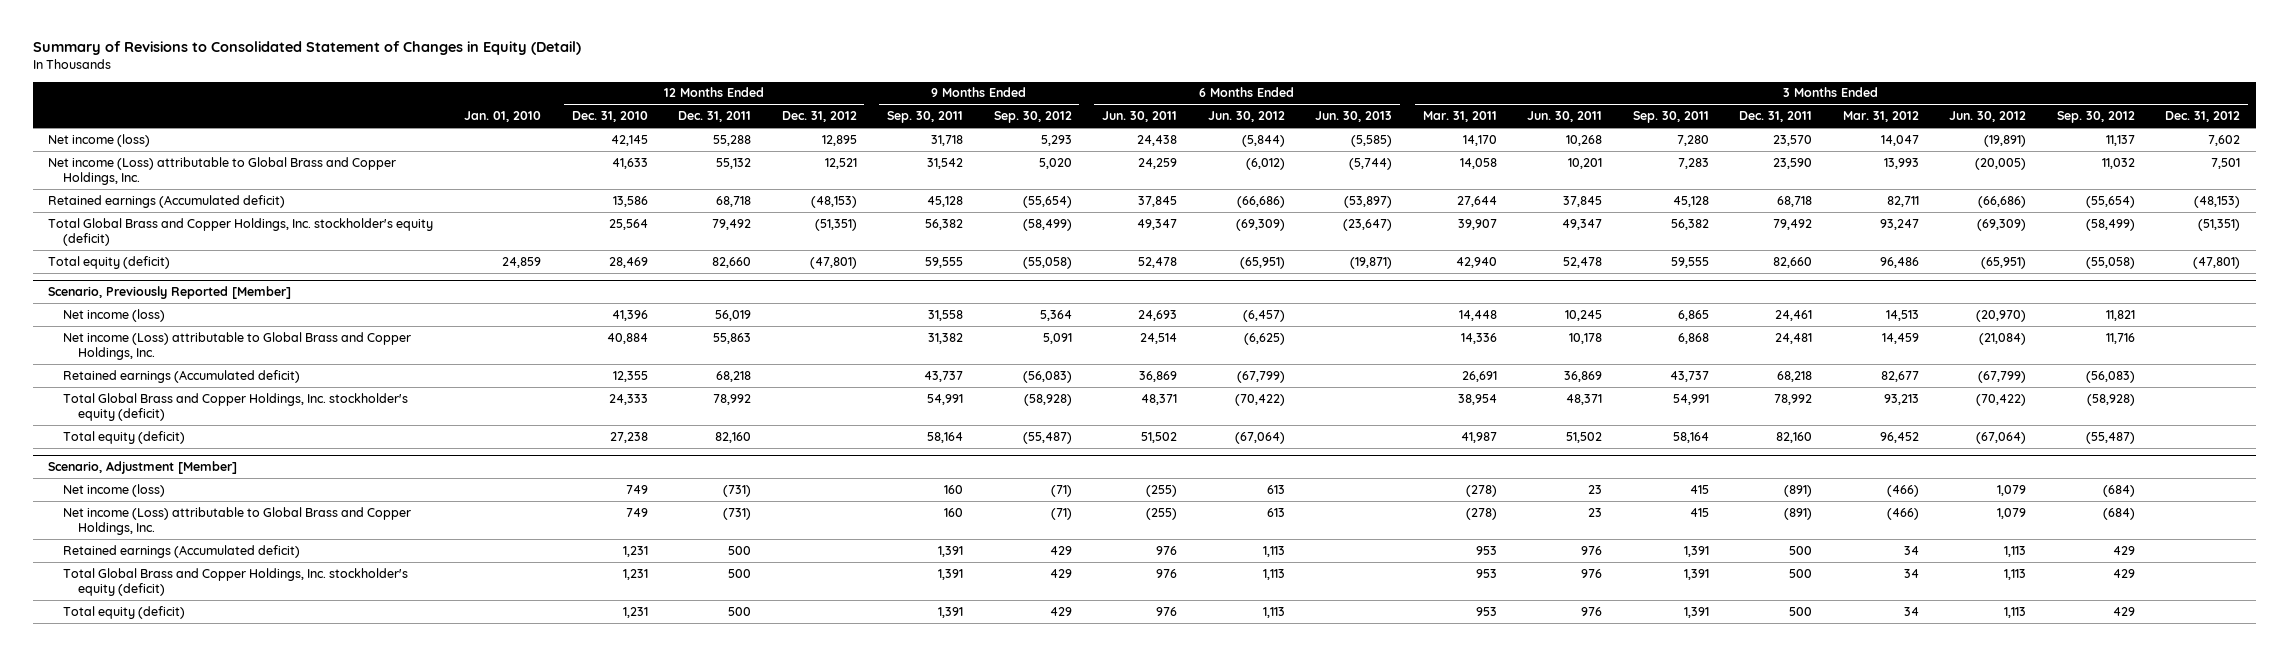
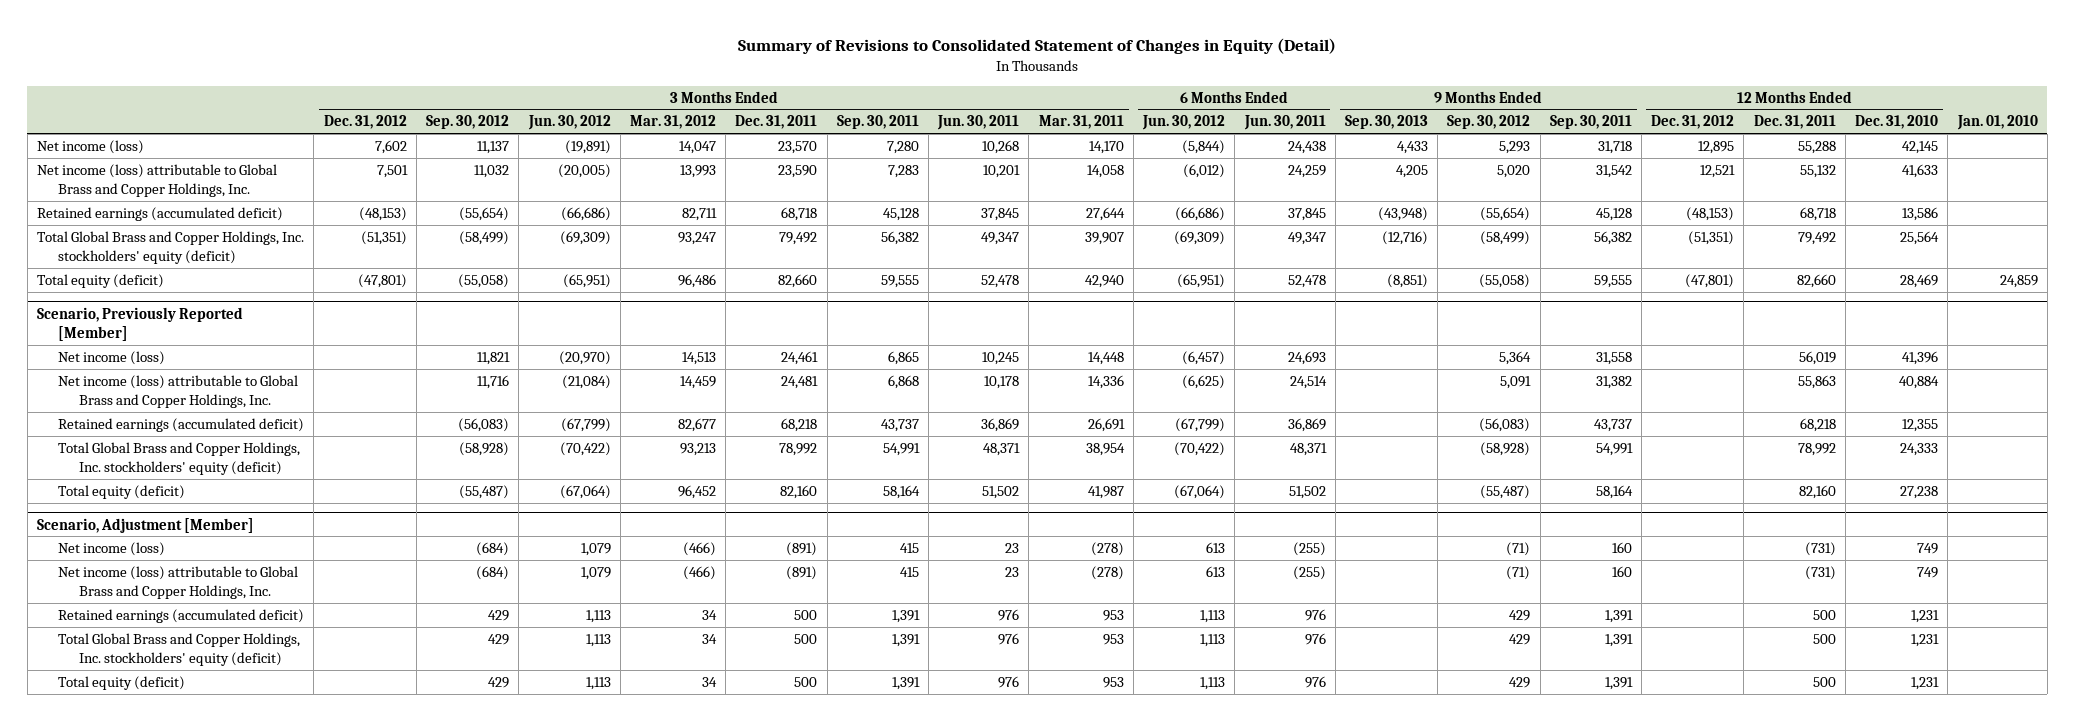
[1315,111,1393,123] Jun. 30, 2013 -> none
none -> [1344,115,1428,130] Sep. 30, 2013
[48,156,397,185] Net income (Loss) attributable to Global Brass and Copper Holdings, Inc. -> [37,163,278,198] Net income (loss) attributable to Global Brass and Copper Holdings, Inc.
[48,194,286,208] Retained earnings (Accumulated deficit) -> [37,206,284,221] Retained earnings (accumulated deficit)
[48,217,434,246] Total Global Brass and Copper Holdings, Inc. stockholder's equity (deficit) -> [37,230,305,265] Total Global Brass and Copper Holdings, Inc. stockholders' equity (deficit)
[63,331,412,360] Net income (Loss) attributable to Global Brass and Copper Holdings, Inc. -> [58,374,299,409] Net income (loss) attributable to Global Brass and Copper Holdings, Inc.
[63,369,301,383] Retained earnings (Accumulated deficit) -> [58,417,305,432] Retained earnings (accumulated deficit)
[63,392,409,421] Total Global Brass and Copper Holdings, Inc. stockholder's equity (deficit) -> [58,441,301,476] Total Global Brass and Copper Holdings, Inc. stockholders' equity (deficit)
[63,506,412,535] Net income (Loss) attributable to Global Brass and Copper Holdings, Inc. -> [58,565,299,600] Net income (loss) attributable to Global Brass and Copper Holdings, Inc.
[63,544,301,558] Retained earnings (Accumulated deficit) -> [58,608,305,623] Retained earnings (accumulated deficit)
[63,567,409,596] Total Global Brass and Copper Holdings, Inc. stockholder's equity (deficit) -> [58,632,301,667] Total Global Brass and Copper Holdings, Inc. stockholders' equity (deficit)

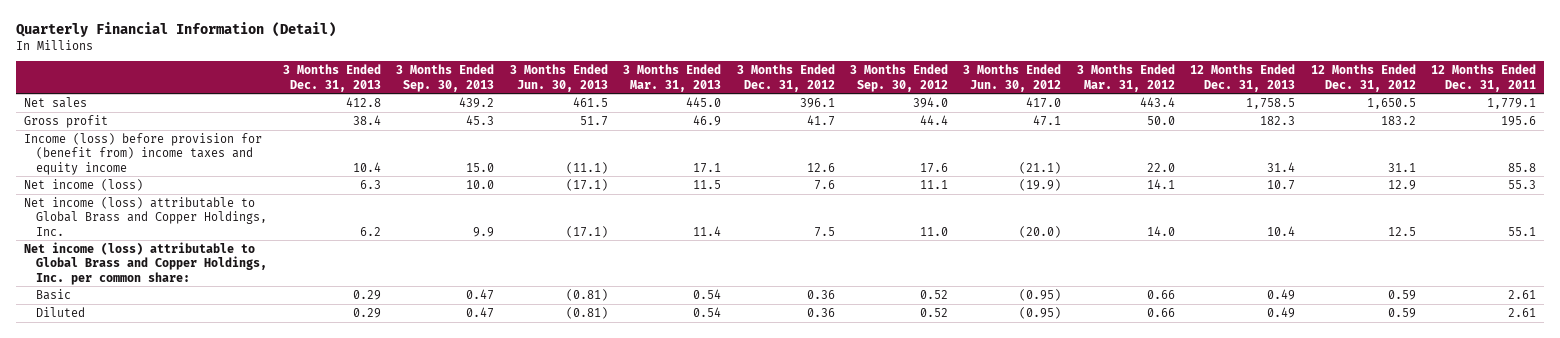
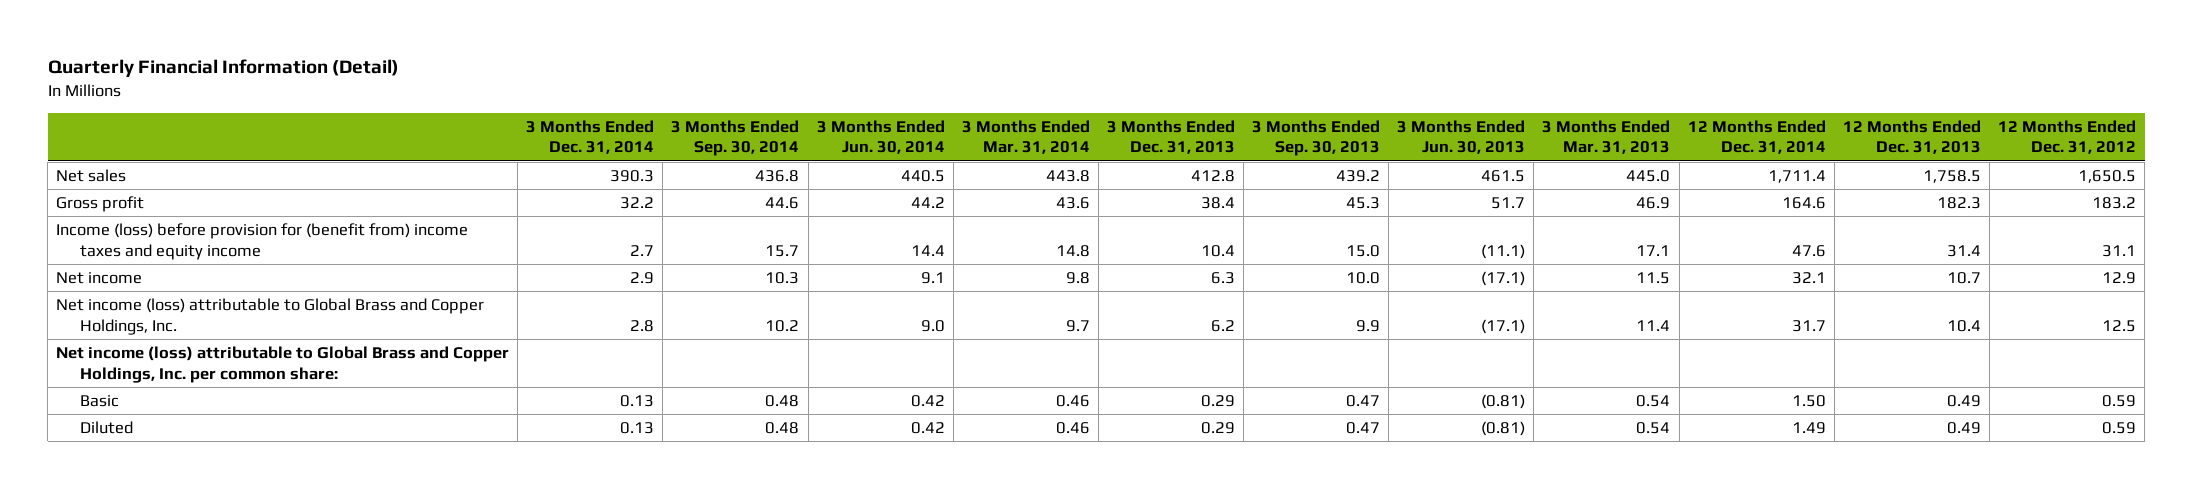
[736,64,835,92] 3 Months Ended Dec. 31, 2012 -> none
[849,64,948,92] 3 Months Ended Sep. 30, 2012 -> none
[963,64,1062,92] 3 Months Ended Jun. 30, 2012 -> none
[1076,64,1175,92] 3 Months Ended Mar. 31, 2012 -> none
[1431,64,1537,92] 12 Months Ended Dec. 31, 2011 -> none
none -> [526,119,655,155] 3 Months Ended Dec. 31, 2014
none -> [671,119,800,157] 3 Months Ended Sep. 30, 2014
none -> [816,119,945,155] 3 Months Ended Jun. 30, 2014
none -> [961,119,1090,155] 3 Months Ended Mar. 31, 2014
none -> [1687,119,1826,155] 12 Months Ended Dec. 31, 2014
[23,178,143,191] Net income (loss) -> [56,272,143,285] Net income

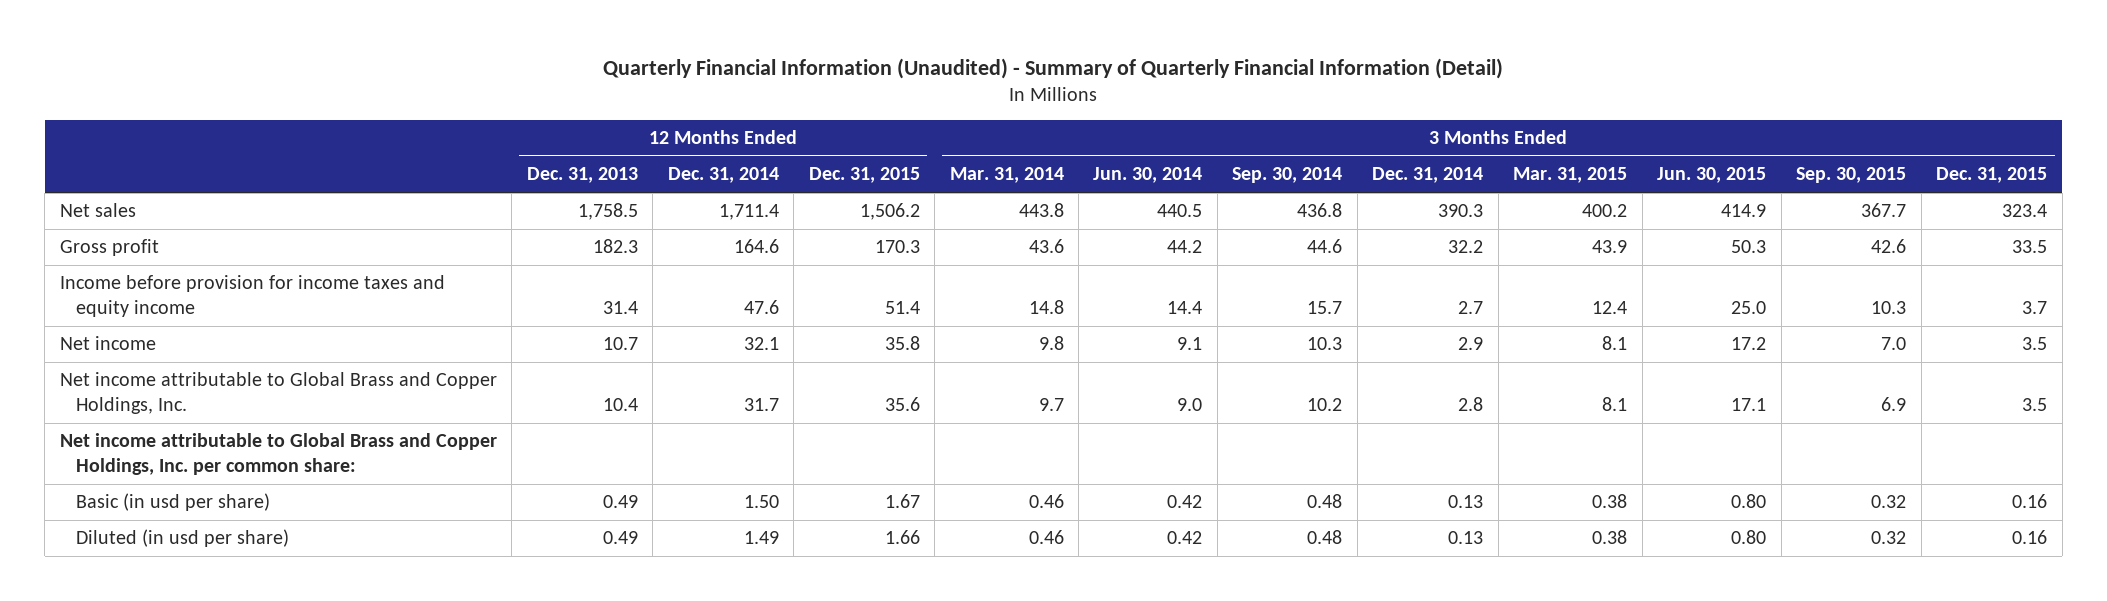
[47,59,399,78] Quarterly Financial Information (Detail) -> [603,57,1504,79] Quarterly Financial Information (Unaudited) - Summary of Quarterly Financial Information (Detail)
[1106,119,1235,155] 3 Months Ended Dec. 31, 2013 -> none
[1252,119,1381,157] 3 Months Ended Sep. 30, 2013 -> none
[1397,119,1526,155] 3 Months Ended Jun. 30, 2013 -> none
[1542,119,1671,155] 3 Months Ended Mar. 31, 2013 -> none
[1998,119,2137,155] 12 Months Ended Dec. 31, 2012 -> none
none -> [808,167,920,184] Dec. 31, 2015
none -> [1513,167,1628,184] Mar. 31, 2015
none -> [1657,167,1767,184] Jun. 30, 2015
none -> [1796,167,1907,184] Sep. 30, 2015
none -> [1936,167,2048,184] Dec. 31, 2015
[56,223,469,260] Income (loss) before provision for (benefit from) income taxes and equity income -> [59,275,445,318] Income before provision for income taxes and equity income
[56,298,485,335] Net income (loss) attributable to Global Brass and Copper Holdings, Inc. -> [59,372,497,415] Net income attributable to Global Brass and Copper Holdings, Inc.
[56,346,510,383] Net income (loss) attributable to Global Brass and Copper Holdings, Inc. per common share: -> [59,433,497,476] Net income attributable to Global Brass and Copper Holdings, Inc. per common share:
[79,395,119,408] Basic -> [76,493,271,512] Basic (in usd per share)
[79,421,133,435] Diluted -> [76,529,290,548] Diluted (in usd per share)

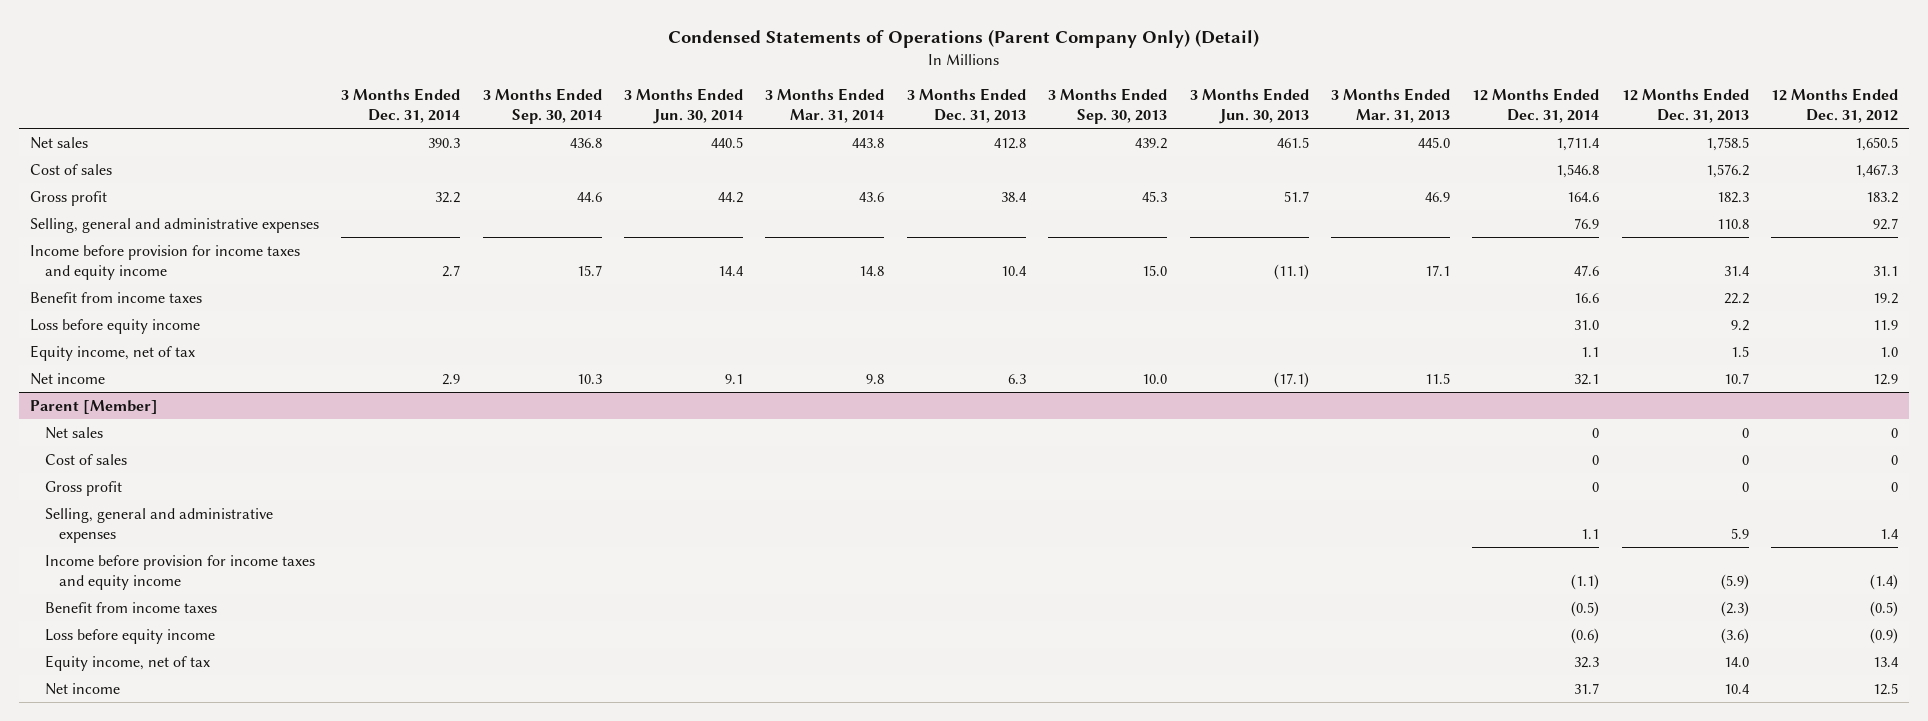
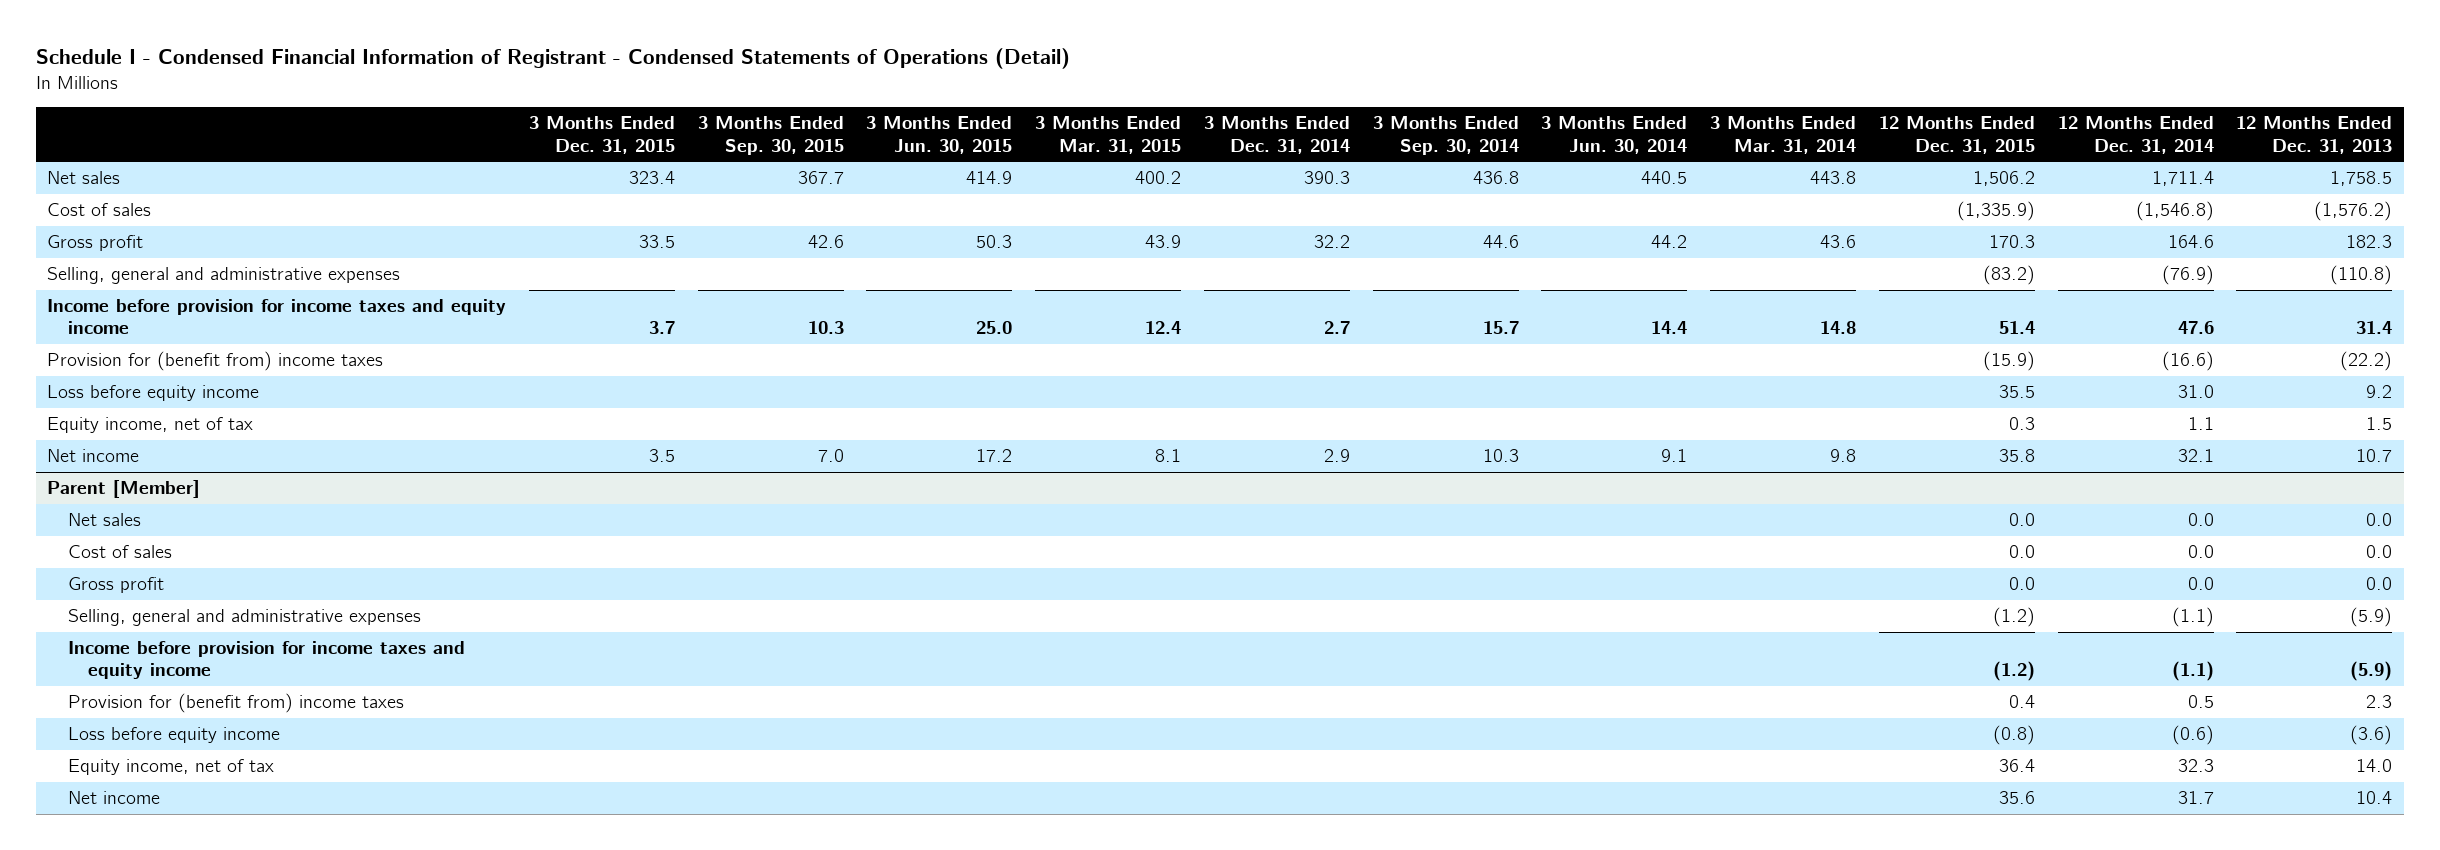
[667,29,1259,49] Condensed Statements of Operations (Parent Company Only) (Detail) -> [35,48,1070,70] Schedule I - Condensed Financial Information of Registrant - Condensed Statements of Operations (Detail)
[906,87,1026,124] 3 Months Ended Dec. 31, 2013 -> none
[1048,87,1168,125] 3 Months Ended Sep. 30, 2013 -> none
[1189,87,1309,125] 3 Months Ended Jun. 30, 2013 -> none
[1330,87,1450,124] 3 Months Ended Mar. 31, 2013 -> none
[1771,87,1899,124] 12 Months Ended Dec. 31, 2012 -> none
none -> [528,116,675,154] 3 Months Ended Dec. 31, 2015
none -> [697,116,844,155] 3 Months Ended Sep. 30, 2015
none -> [866,116,1013,154] 3 Months Ended Jun. 30, 2015
none -> [1035,116,1182,154] 3 Months Ended Mar. 31, 2015
none -> [1878,116,2035,154] 12 Months Ended Dec. 31, 2015
[1556,163,1600,178] 1,546.8 -> [2135,201,2214,222] (1,546.8)
[1705,163,1749,178] 1,576.2 -> [2314,201,2393,222] (1,576.2)
[1574,217,1600,229] 76.9 -> [2161,265,2214,286] (76.9)
[1716,218,1749,229] 110.8 -> [2330,265,2393,286] (110.8)
[29,291,202,303] Benefit from income taxes -> [47,351,384,372] Provision for (benefit from) income taxes
[1574,292,1600,303] 16.6 -> [2161,351,2214,372] (16.6)
[1723,292,1749,304] 22.2 -> [2340,351,2393,372] (22.2)
[1592,427,1600,438] 0 -> [2187,513,2214,527] 0.0
[1741,427,1749,438] 0 -> [2366,513,2393,527] 0.0
[1592,454,1600,465] 0 -> [2187,545,2214,559] 0.0
[1741,454,1749,465] 0 -> [2366,545,2393,559] 0.0
[1592,481,1600,492] 0 -> [2187,577,2214,591] 0.0
[1741,481,1749,492] 0 -> [2366,577,2393,591] 0.0
[1581,528,1600,539] 1.1 -> [2171,607,2214,628] (1.1)
[1730,527,1749,539] 5.9 -> [2350,607,2393,628] (5.9)
[44,601,217,613] Benefit from income taxes -> [67,693,404,714] Provision for (benefit from) income taxes
[1571,600,1600,617] (0.5) -> [2187,695,2214,709] 0.5
[1720,600,1749,617] (2.3) -> [2366,695,2393,709] 2.3

